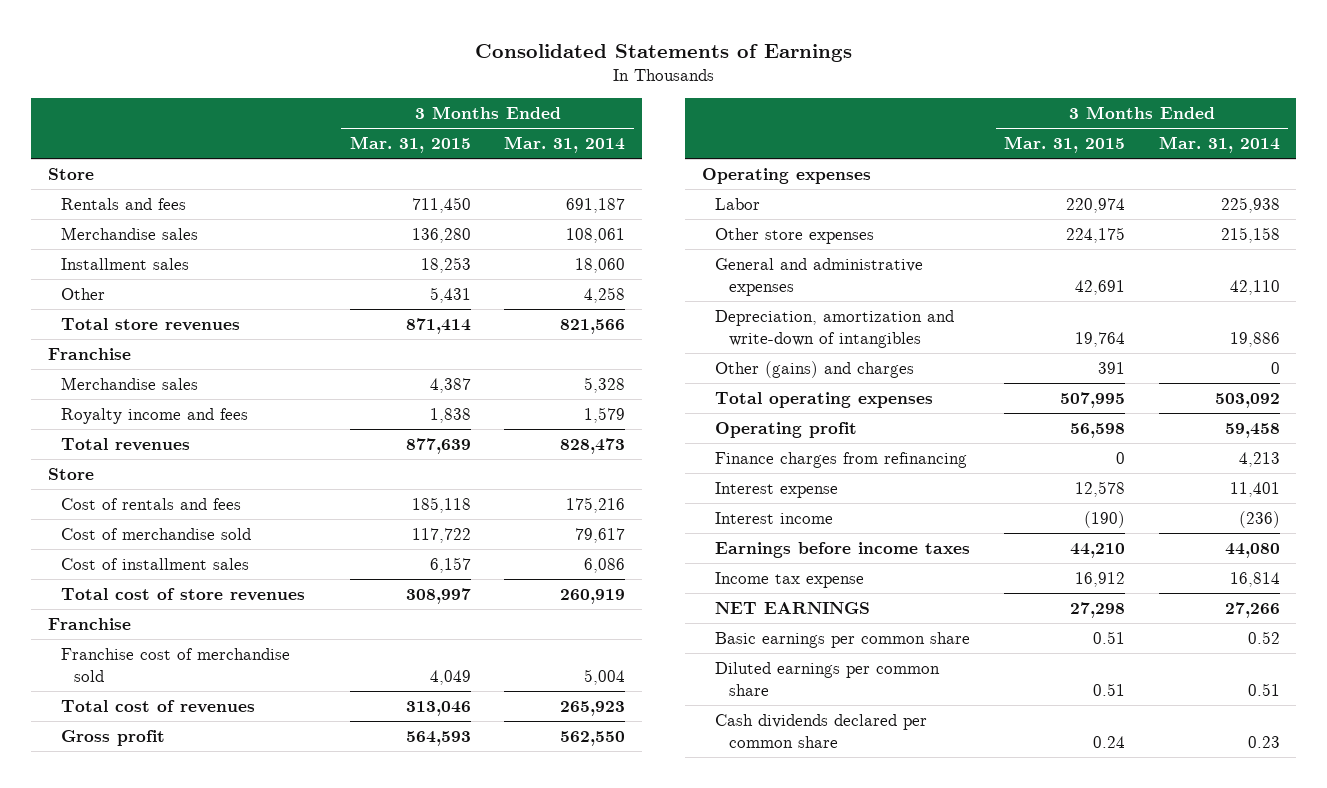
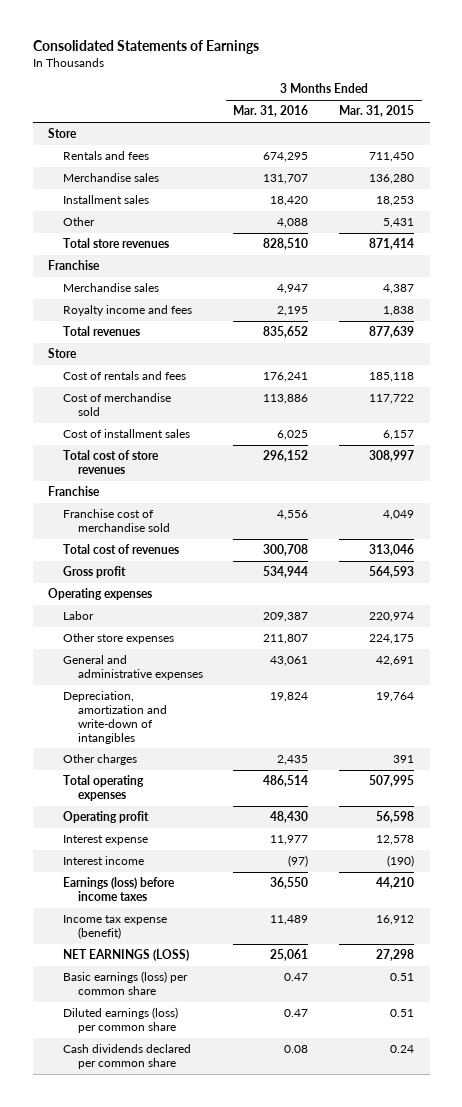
[504,136,626,154] Mar. 31, 2014 -> none
none -> [233,105,309,118] Mar. 31, 2016
[715,361,915,379] Other (gains) and charges -> [62,754,137,766] Other charges
[715,452,968,469] Finance charges from refinancing -> none
[715,542,971,559] Earnings before income taxes -> [62,877,175,901] Earnings (loss) before income taxes
[715,572,865,589] Income tax expense -> [62,915,167,939] Income tax expense (benefit)
[715,602,871,615] NET EARNINGS -> [62,949,189,962] NET EARNINGS (LOSS)
[715,632,971,649] Basic earnings per common share -> [62,971,188,995] Basic earnings (loss) per common share
[715,662,941,696] Diluted earnings per common share -> [62,1007,178,1033] Diluted earnings (loss) per common share

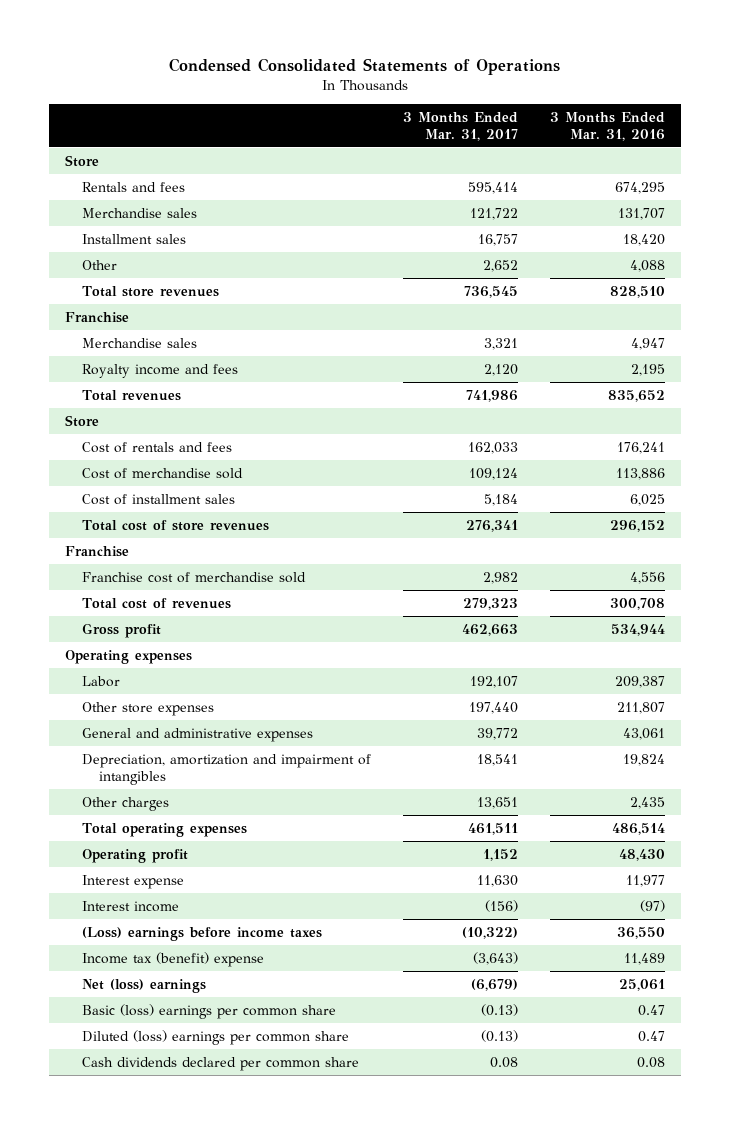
[32,39,259,54] Consolidated Statements of Earnings -> [169,57,561,75] Condensed Consolidated Statements of Operations
[339,105,415,118] Mar. 31, 2015 -> none
none -> [403,111,519,141] 3 Months Ended Mar. 31, 2017
[62,691,167,744] Depreciation, amortization and write-down of intangibles -> [81,753,371,785] Depreciation, amortization and impairment of intangibles
[62,877,175,901] Earnings (loss) before income taxes -> [81,926,322,941] (Loss) earnings before income taxes
[62,915,167,939] Income tax expense (benefit) -> [81,951,264,967] Income tax (benefit) expense
[62,949,189,962] NET EARNINGS (LOSS) -> [81,978,206,993] Net (loss) earnings
[62,971,188,995] Basic earnings (loss) per common share -> [81,1003,336,1019] Basic (loss) earnings per common share
[62,1007,178,1033] Diluted earnings (loss) per common share -> [81,1029,349,1045] Diluted (loss) earnings per common share

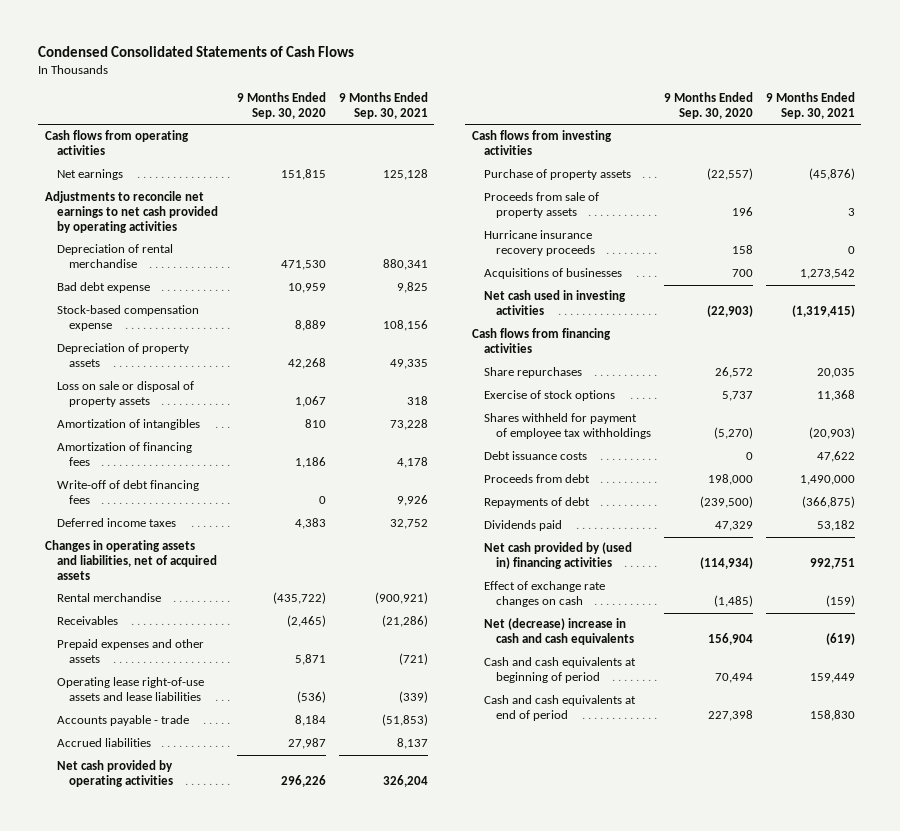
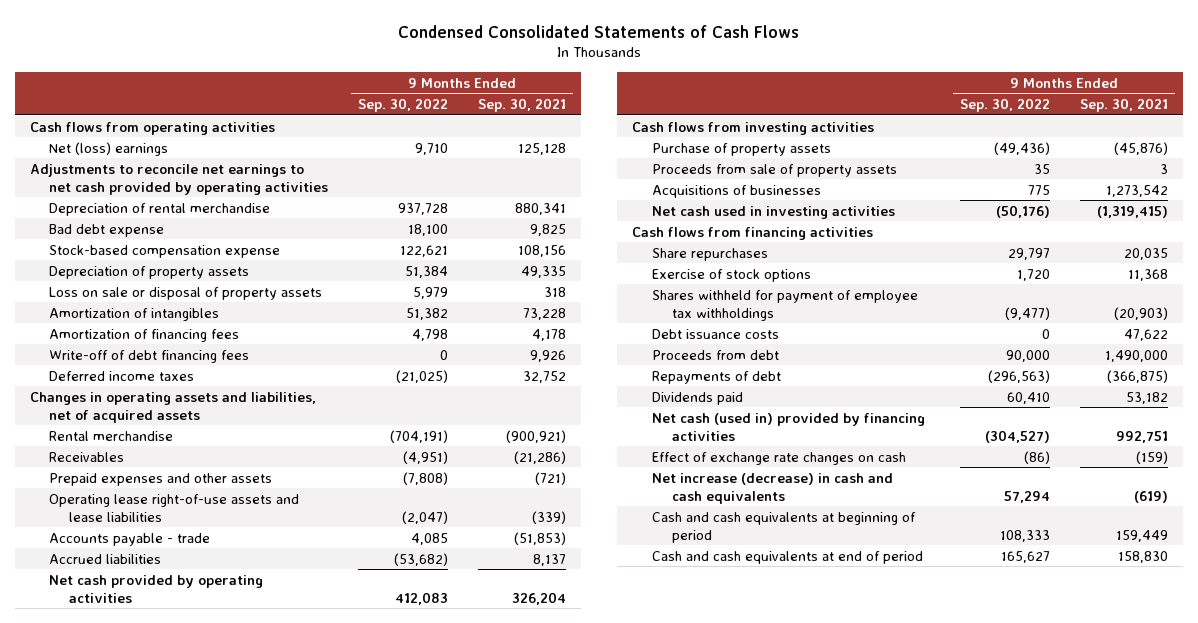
[236,91,326,119] 9 Months Ended Sep. 30, 2020 -> none
none -> [358,98,449,113] Sep. 30, 2022
[56,169,123,181] Net earnings -> [49,141,169,156] Net (loss) earnings
[483,230,595,257] Hurricane insurance recovery proceeds -> none
[483,542,632,570] Net cash provided by (used in) financing activities -> [651,412,925,441] Net cash (used in) provided by financing activities
[483,618,634,646] Net (decrease) increase in cash and cash equivalents -> [651,472,893,504] Net increase (decrease) in cash and cash equivalents

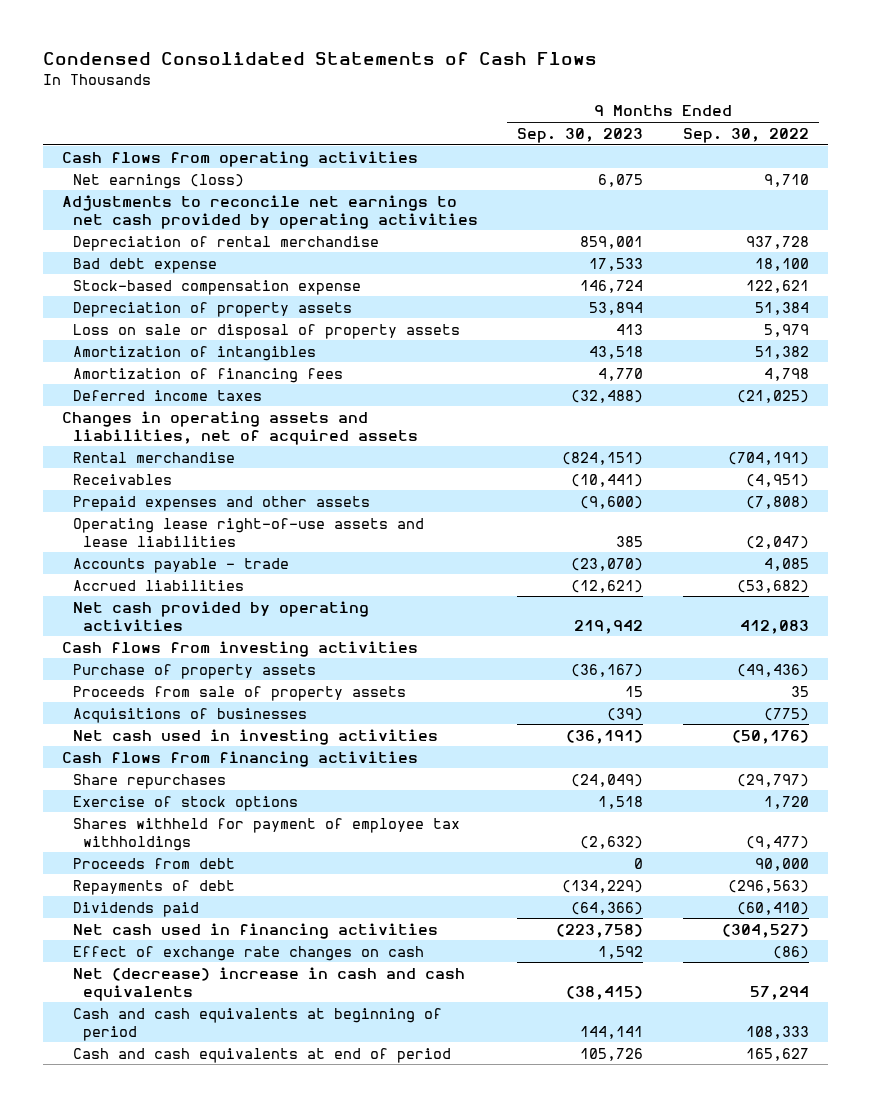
[477,98,566,113] Sep. 30, 2021 -> none
none -> [517,127,644,143] Sep. 30, 2023
[49,141,169,156] Net (loss) earnings -> [72,173,244,189] Net earnings (loss)
[49,349,250,363] Write-off of debt financing fees -> none
[1028,184,1051,195] 775 -> [763,707,809,721] (775)
[1008,247,1051,260] 29,797 -> [736,773,809,787] (29,797)
[651,328,779,339] Debt issuance costs -> none
[1007,391,1051,404] 60,410 -> [736,901,809,915] (60,410)
[651,412,925,441] Net cash (used in) provided by financing activities -> [72,922,438,939] Net cash used in financing activities
[651,472,893,504] Net increase (decrease) in cash and cash equivalents -> [72,966,465,1001] Net (decrease) increase in cash and cash equivalents

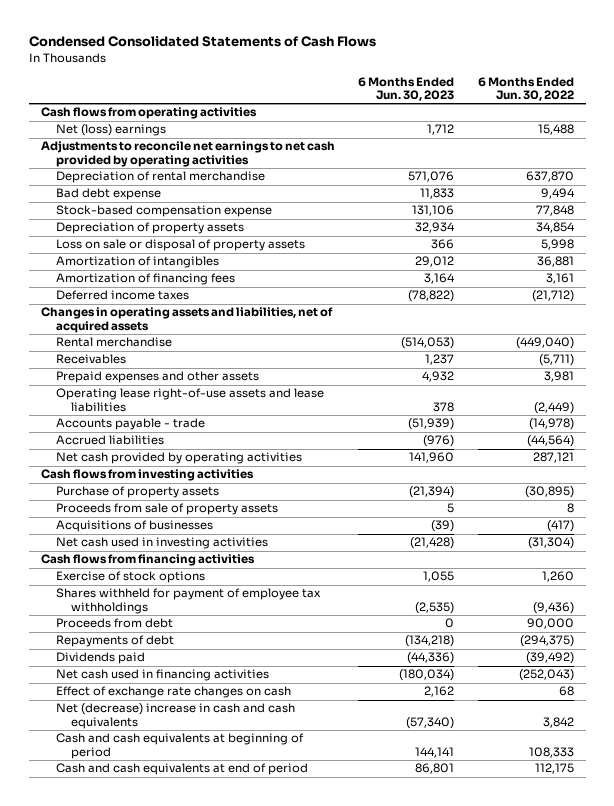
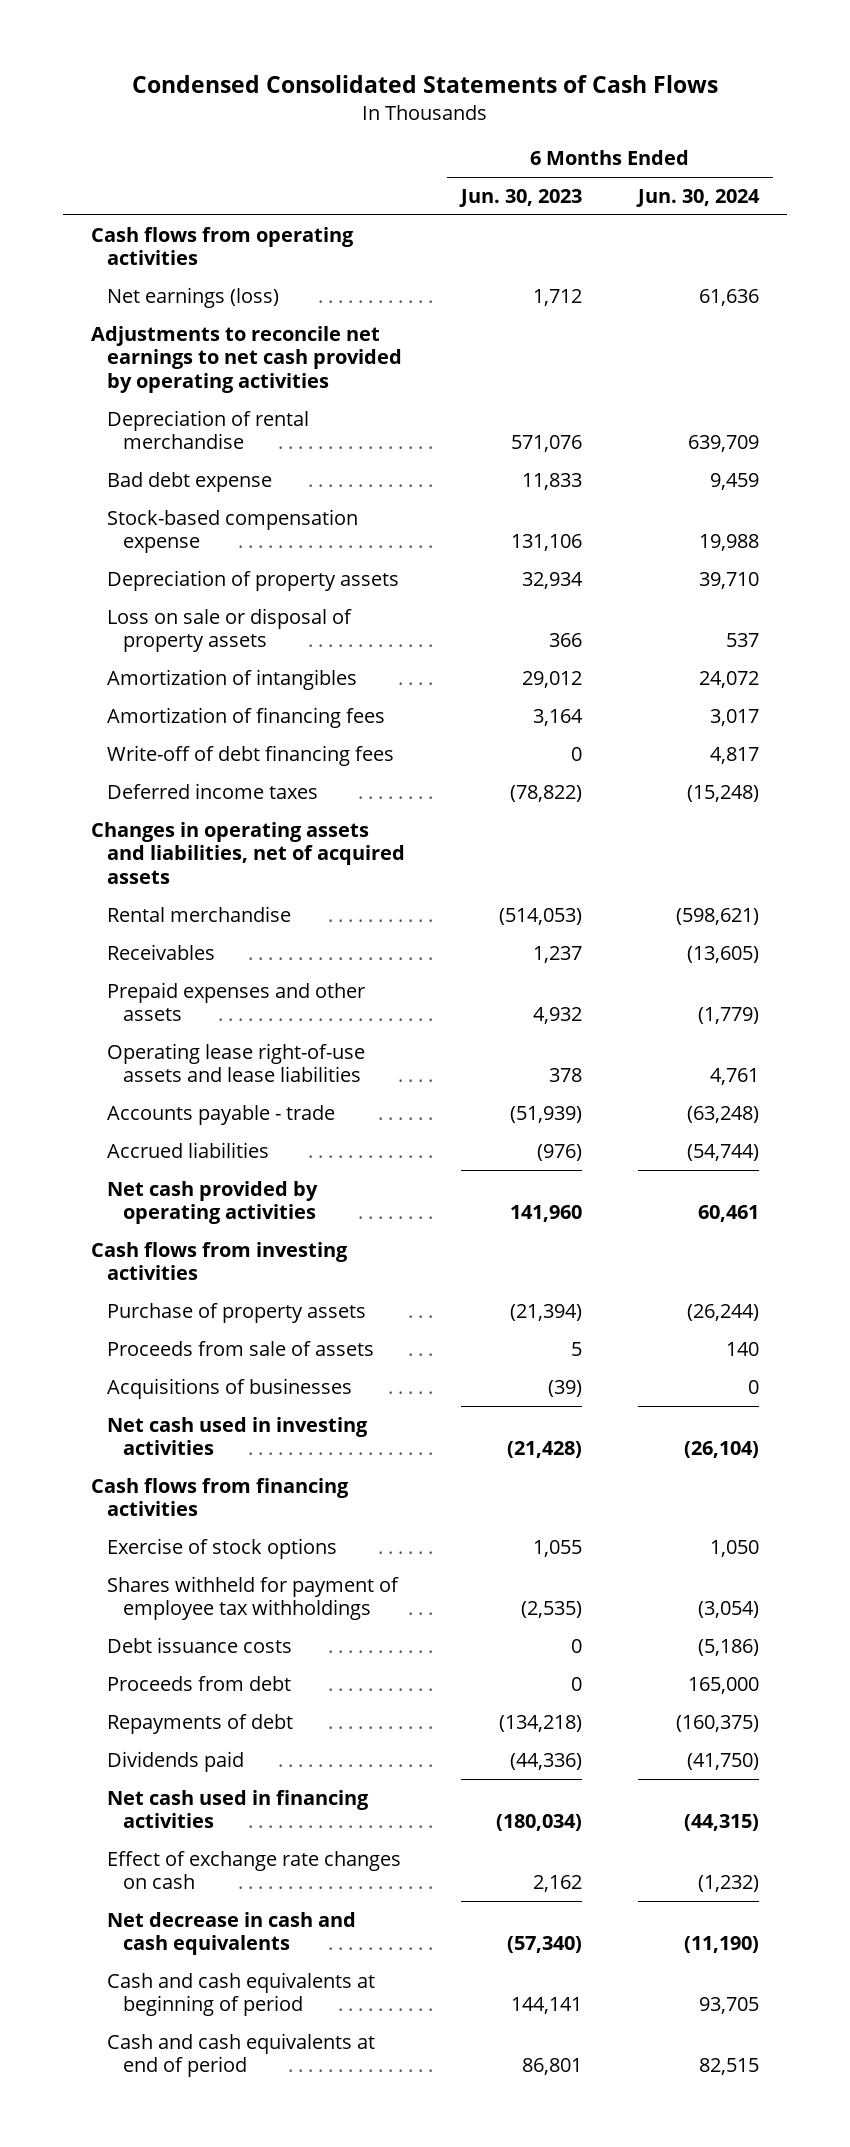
[477,76,574,102] 6 Months Ended Jun. 30, 2022 -> none
none -> [636,188,761,207] Jun. 30, 2024
[55,124,166,137] Net (loss) earnings -> [107,286,280,308] Net earnings (loss)
none -> [107,744,395,766] Write-off of debt financing fees
[55,503,278,516] Proceeds from sale of property assets -> [107,1340,375,1356] Proceeds from sale of assets
none -> [107,1636,293,1653] Debt issuance costs
[55,703,295,730] Net (decrease) increase in cash and cash equivalents -> [107,1911,357,1956] Net decrease in cash and cash equivalents

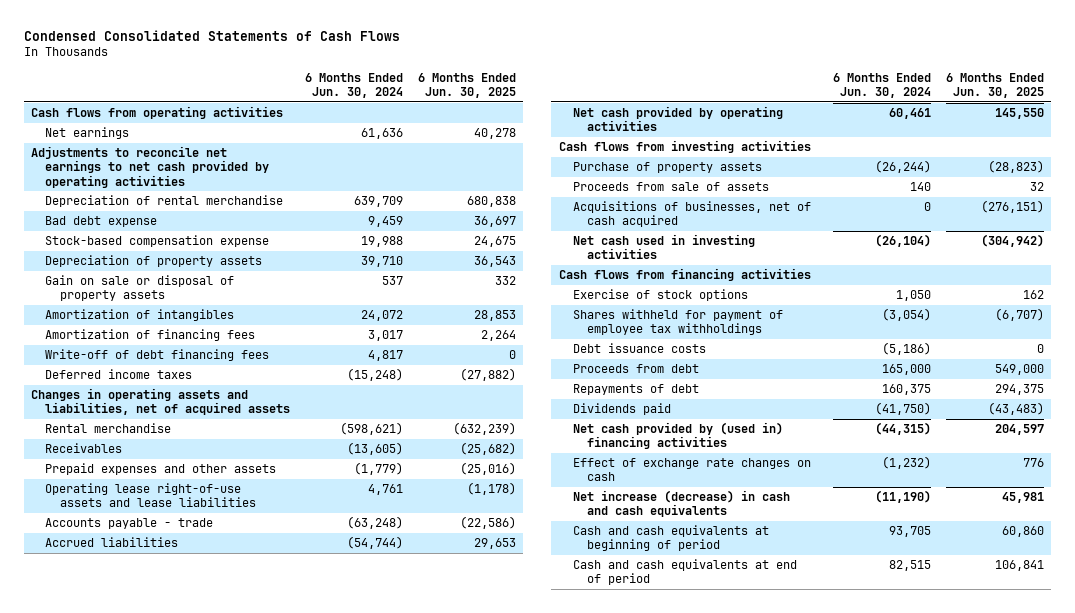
[459,188,583,207] Jun. 30, 2023 -> none
none -> [417,72,516,98] 6 Months Ended Jun. 30, 2025
[107,286,280,308] Net earnings (loss) -> [45,126,130,139] Net earnings
[107,607,353,653] Loss on sale or disposal of property assets -> [45,274,235,302] Gain on sale or disposal of property assets
[107,1377,353,1399] Acquisitions of businesses -> [573,200,812,228] Acquisitions of businesses, net of cash acquired
[676,1714,760,1732] (160,375) -> [881,383,931,395] 160,375
[107,1789,370,1829] Net cash used in financing activities -> [573,421,784,450] Net cash provided by (used in) financing activities
[107,1911,357,1956] Net decrease in cash and cash equivalents -> [573,489,791,518] Net increase (decrease) in cash and cash equivalents

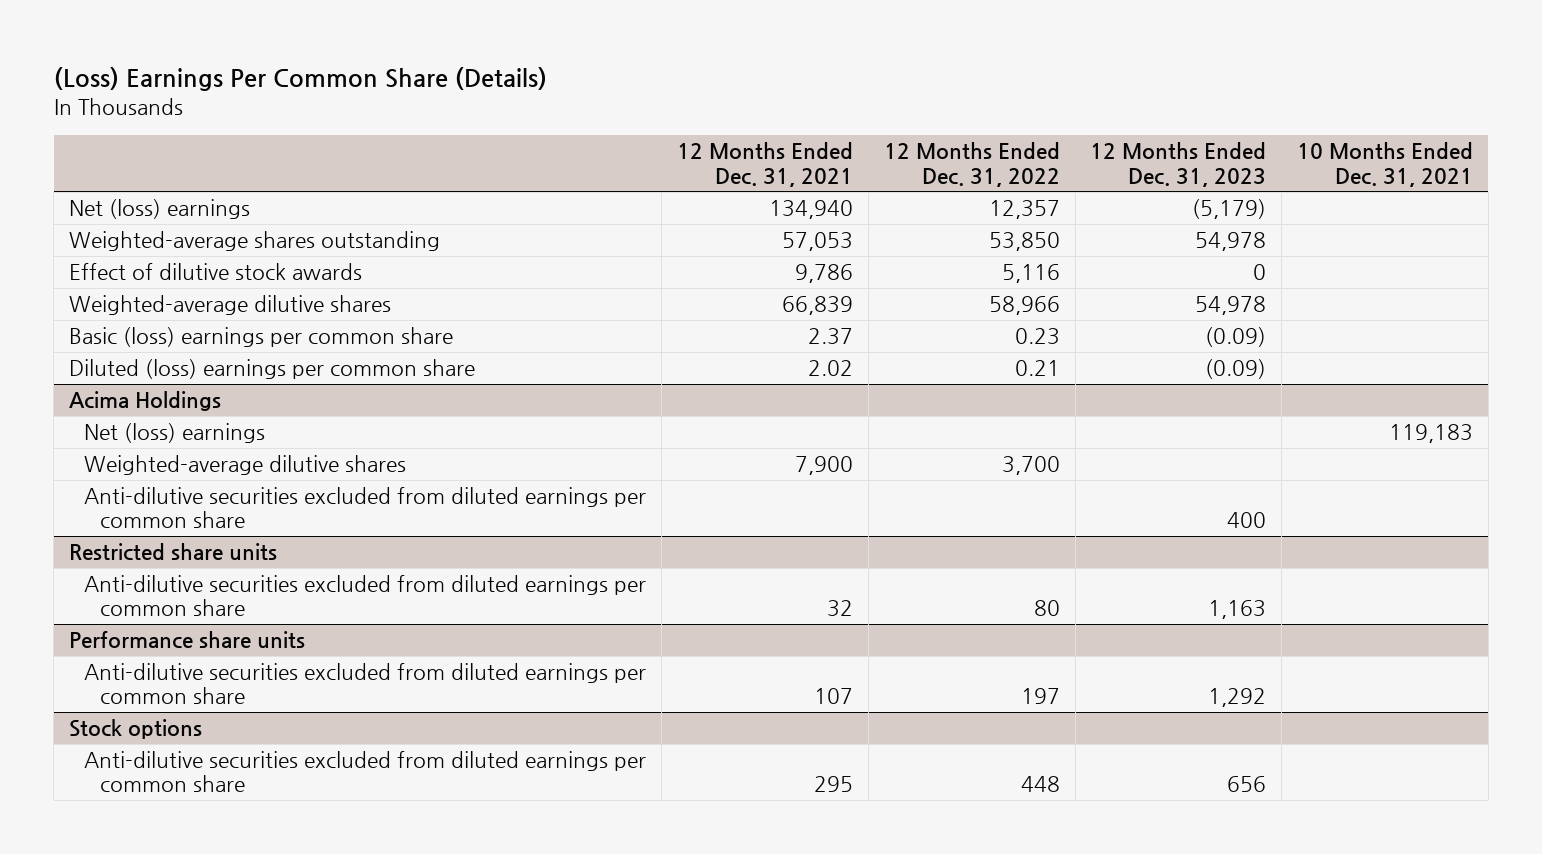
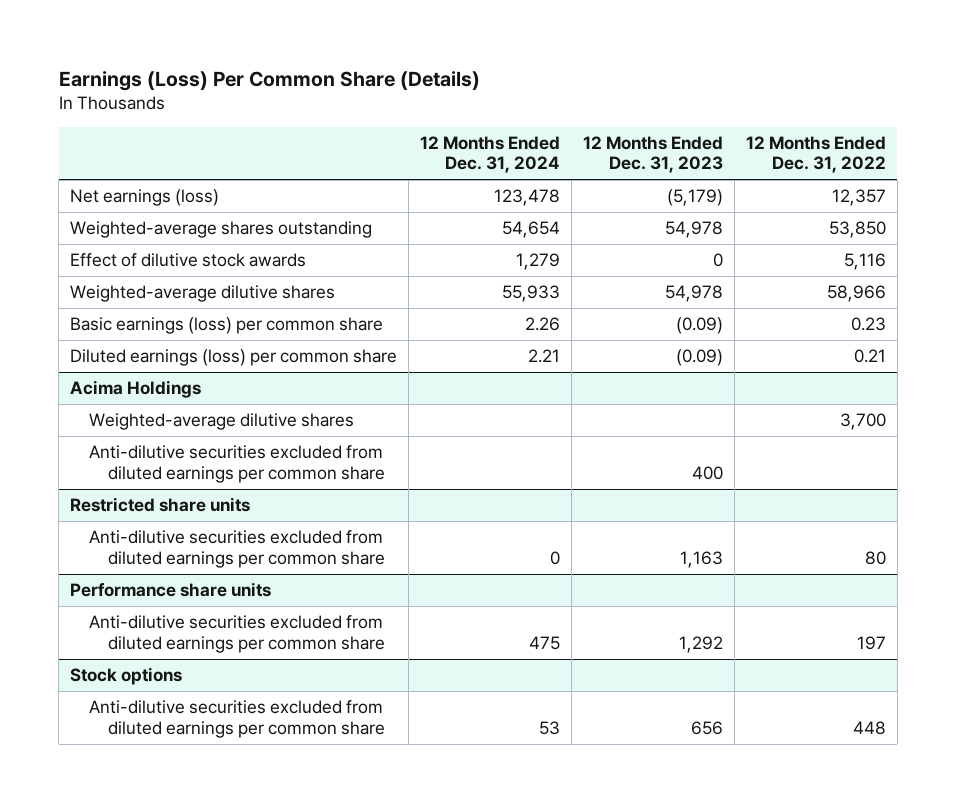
[53,67,547,92] (Loss) Earnings Per Common Share (Details) -> [58,70,480,91] Earnings (Loss) Per Common Share (Details)
[677,142,854,187] 12 Months Ended Dec. 31, 2021 -> none
[1296,142,1473,187] 10 Months Ended Dec. 31, 2021 -> none
none -> [420,136,561,174] 12 Months Ended Dec. 31, 2024
[69,199,251,220] Net (loss) earnings -> [70,189,220,207] Net earnings (loss)
[69,327,454,348] Basic (loss) earnings per common share -> [70,317,384,335] Basic earnings (loss) per common share
[69,359,476,380] Diluted (loss) earnings per common share -> [70,349,398,367] Diluted earnings (loss) per common share
[84,423,266,444] Net (loss) earnings -> none

